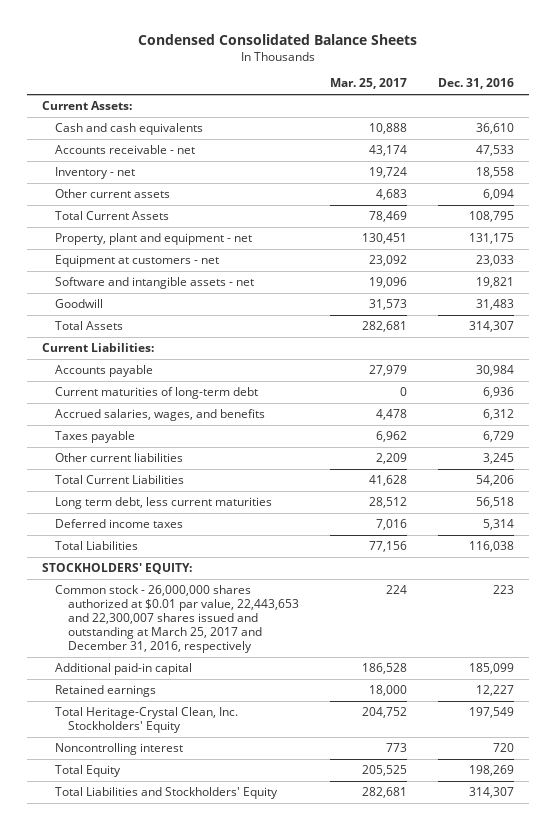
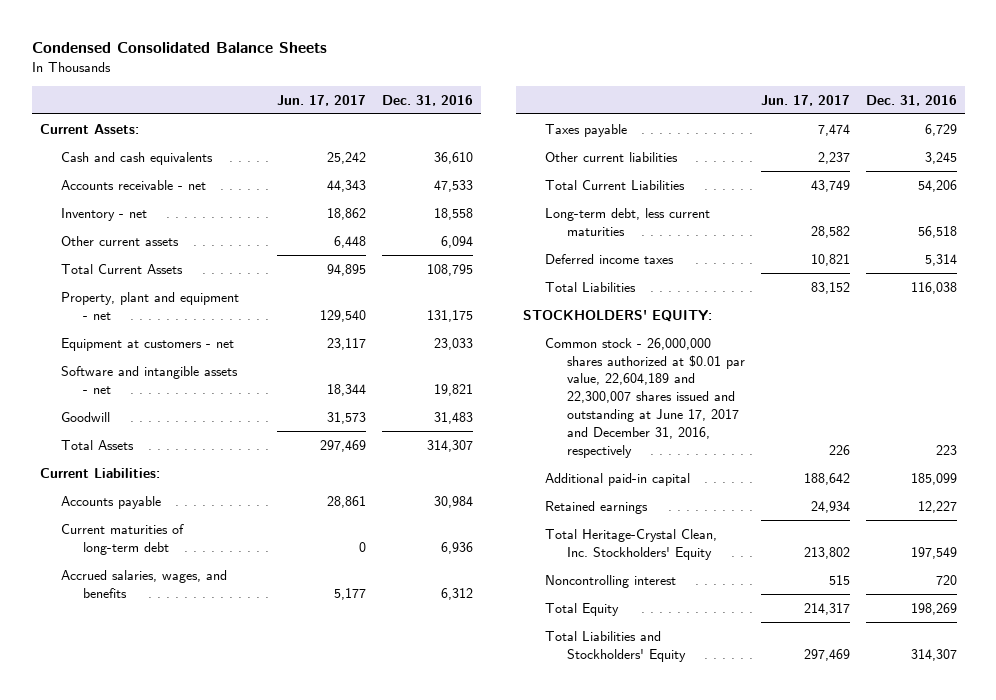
[329,78,407,90] Mar. 25, 2017 -> none
none -> [277,94,367,106] Jun. 17, 2017
[55,497,273,510] Long term debt, less current maturities -> [545,207,711,236] Long-term debt, less current maturities
[55,585,299,653] Common stock - 26,000,000 shares authorized at $0.01 par value, 22,443,653 and 22,300,007 shares issued and outstanding at March 25, 2017 and December 31, 2016, respectively -> [545,337,746,458] Common stock - 26,000,000 shares authorized at $0.01 par value, 22,604,189 and 22,300,007 shares issued and outstanding at June 17, 2017 and December 31, 2016, respectively

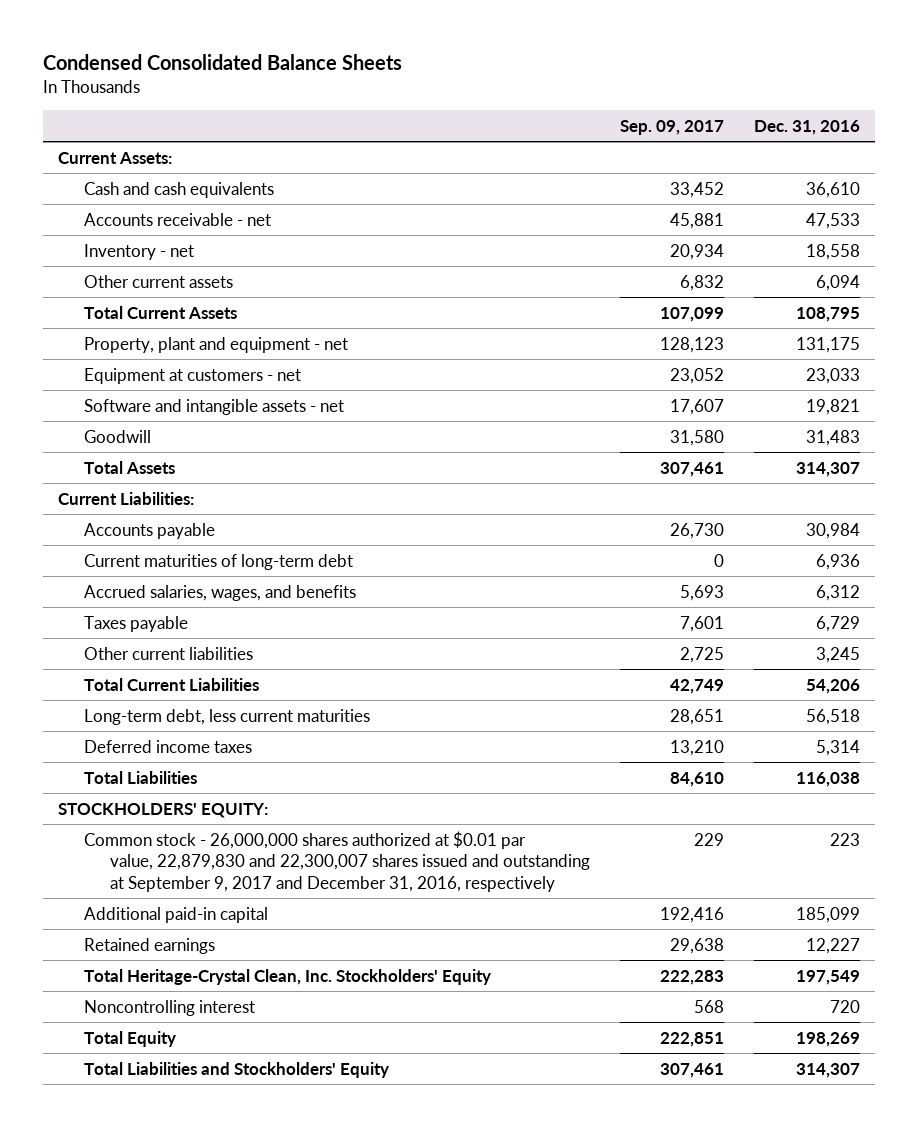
[277,94,367,106] Jun. 17, 2017 -> none
none -> [620,119,725,135] Sep. 09, 2017
[545,337,746,458] Common stock - 26,000,000 shares authorized at $0.01 par value, 22,604,189 and 22,300,007 shares issued and outstanding at June 17, 2017 and December 31, 2016, respectively -> [84,830,591,892] Common stock - 26,000,000 shares authorized at $0.01 par value, 22,879,830 and 22,300,007 shares issued and outstanding at September 9, 2017 and December 31, 2016, respectively

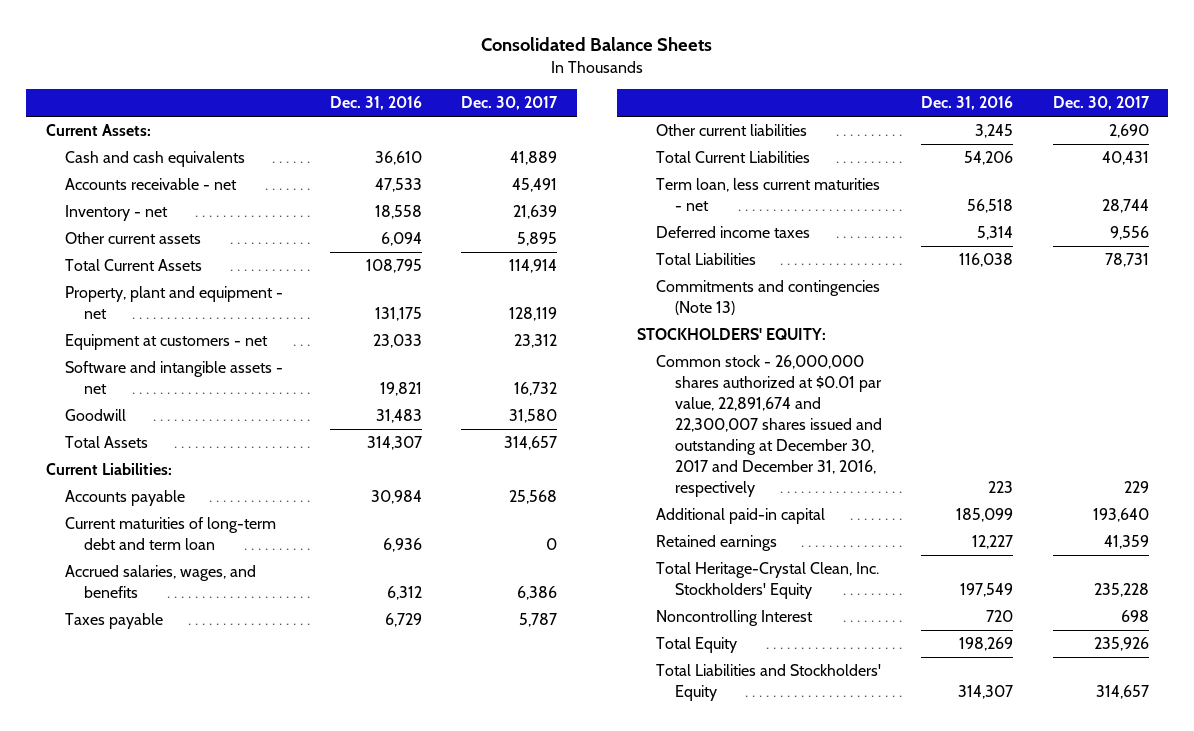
[43,53,403,70] Condensed Consolidated Balance Sheets -> [481,37,713,52] Consolidated Balance Sheets
[620,119,725,135] Sep. 09, 2017 -> none
none -> [461,96,559,111] Dec. 30, 2017
[84,553,354,570] Current maturities of long-term debt -> [64,516,276,550] Current maturities of long-term debt and term loan
[84,708,371,725] Long-term debt, less current maturities -> [656,177,881,211] Term loan, less current maturities - net
none -> [656,279,881,315] Commitments and contingencies (Note 13)
[84,830,591,892] Common stock - 26,000,000 shares authorized at $0.01 par value, 22,879,830 and 22,300,007 shares issued and outstanding at September 9, 2017 and December 31, 2016, respectively -> [656,354,883,497] Common stock - 26,000,000 shares authorized at $0.01 par value, 22,891,674 and 22,300,007 shares issued and outstanding at December 30, 2017 and December 31, 2016, respectively
[84,999,256,1016] Noncontrolling interest -> [656,609,814,626] Noncontrolling Interest

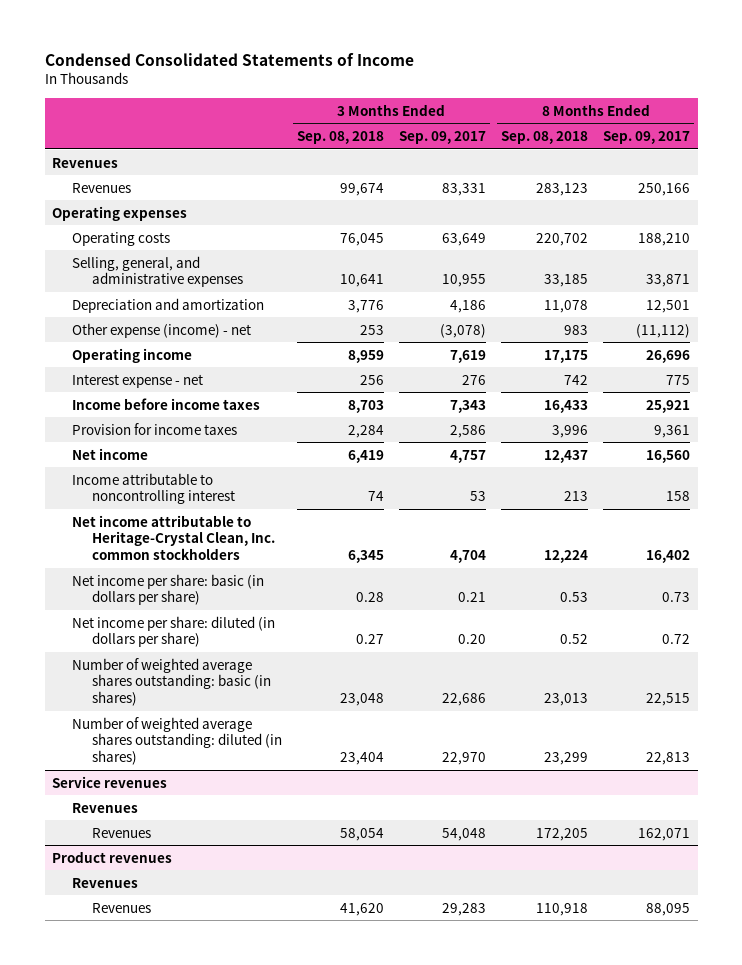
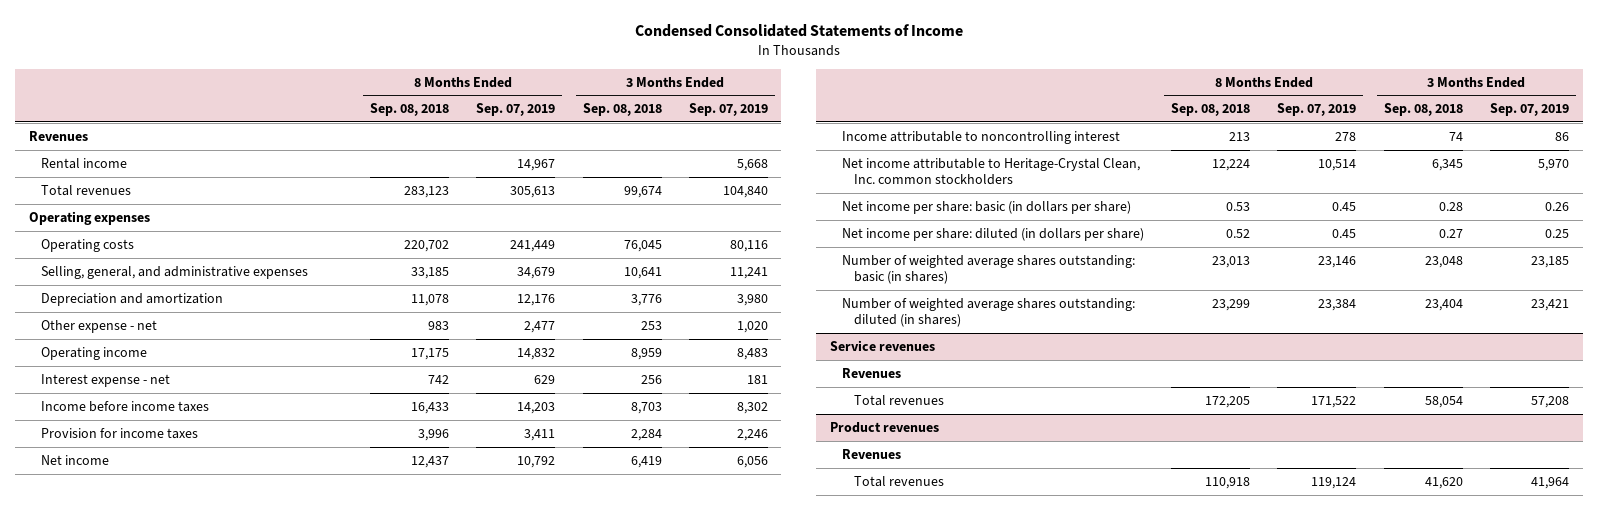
[398,131,486,145] Sep. 09, 2017 -> none
[603,131,691,145] Sep. 09, 2017 -> none
none -> [476,103,556,117] Sep. 07, 2019
none -> [688,103,768,117] Sep. 07, 2019
none -> [40,157,127,169] Rental income
[71,182,131,193] Revenues -> [40,184,131,196] Total revenues
[71,322,251,338] Other expense (income) - net -> [40,319,157,333] Other expense - net
[91,827,151,838] Revenues -> [853,394,944,406] Total revenues
[91,902,151,913] Revenues -> [853,475,944,487] Total revenues

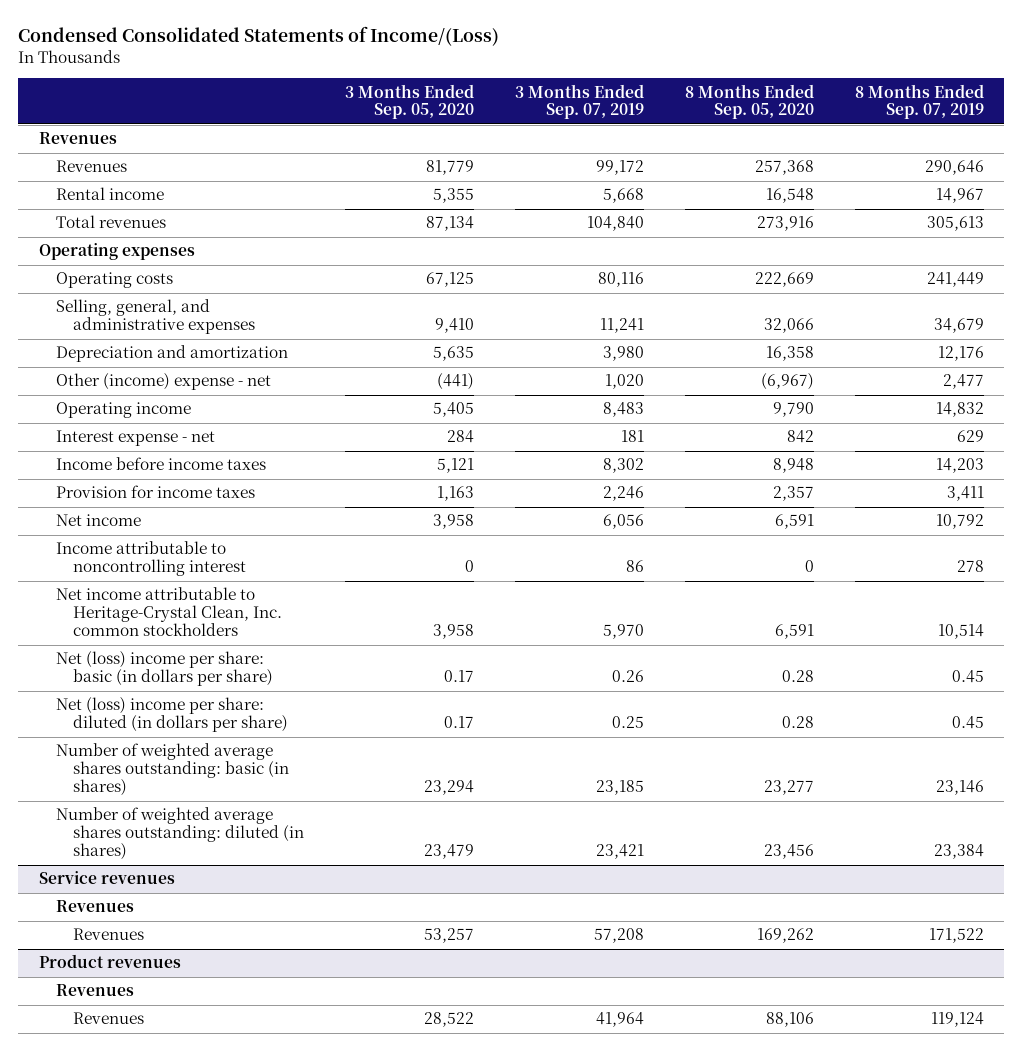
[634,24,963,38] Condensed Consolidated Statements of Income -> [18,26,500,47] Condensed Consolidated Statements of Income/(Loss)
[369,103,449,117] Sep. 08, 2018 -> none
[582,103,662,117] Sep. 08, 2018 -> none
none -> [344,83,474,120] 3 Months Ended Sep. 05, 2020
none -> [684,83,814,120] 8 Months Ended Sep. 05, 2020
none -> [55,160,127,173] Revenues
[40,319,157,333] Other expense - net -> [55,373,271,391] Other (income) expense - net
[841,200,1131,214] Net income per share: basic (in dollars per share) -> [55,651,274,687] Net (loss) income per share: basic (in dollars per share)
[841,227,1144,241] Net income per share: diluted (in dollars per share) -> [55,697,289,733] Net (loss) income per share: diluted (in dollars per share)
[853,394,944,406] Total revenues -> [73,928,145,941] Revenues
[853,475,944,487] Total revenues -> [73,1012,145,1025] Revenues

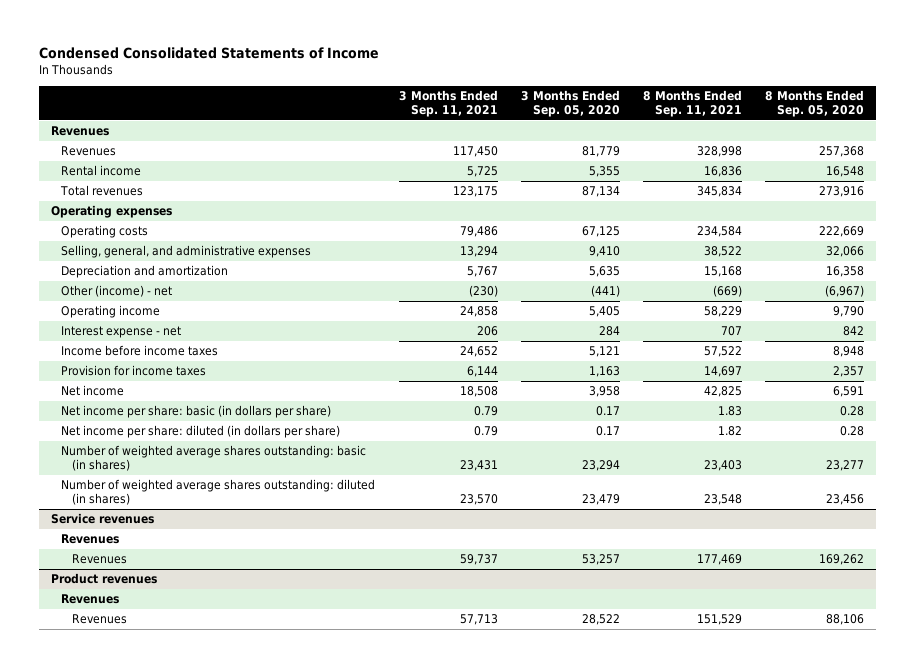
[18,26,500,47] Condensed Consolidated Statements of Income/(Loss) -> [39,46,380,59] Condensed Consolidated Statements of Income
[514,83,644,120] 3 Months Ended Sep. 07, 2019 -> none
[854,83,984,120] 8 Months Ended Sep. 07, 2019 -> none
none -> [398,89,498,118] 3 Months Ended Sep. 11, 2021
none -> [643,89,743,118] 8 Months Ended Sep. 11, 2021
[55,373,271,391] Other (income) expense - net -> [61,285,173,298] Other (income) - net
[55,541,247,577] Income attributable to noncontrolling interest -> none
[55,587,283,637] Net income attributable to Heritage-Crystal Clean, Inc. common stockholders -> none
[55,651,274,687] Net (loss) income per share: basic (in dollars per share) -> [61,405,332,419] Net income per share: basic (in dollars per share)
[55,697,289,733] Net (loss) income per share: diluted (in dollars per share) -> [61,425,341,439] Net income per share: diluted (in dollars per share)

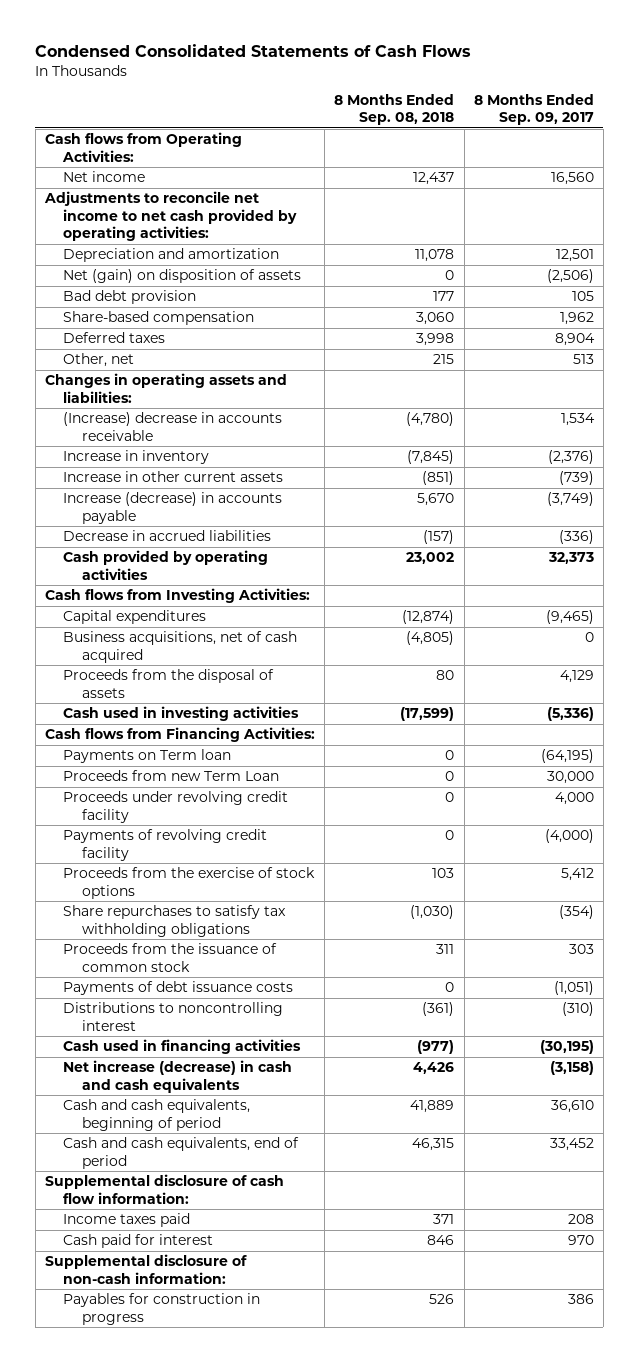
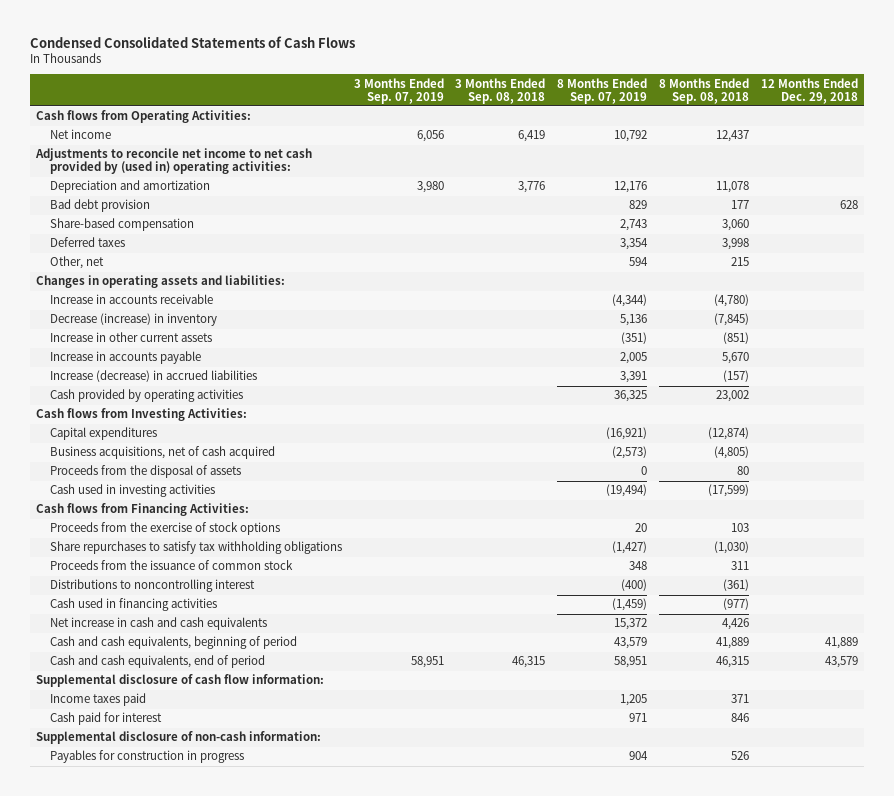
[473,93,594,126] 8 Months Ended Sep. 09, 2017 -> none
none -> [353,77,444,104] 3 Months Ended Sep. 07, 2019
none -> [455,77,546,104] 3 Months Ended Sep. 08, 2018
none -> [557,77,648,104] 8 Months Ended Sep. 07, 2019
none -> [760,77,858,104] 12 Months Ended Dec. 29, 2018
[44,191,298,242] Adjustments to reconcile net income to net cash provided by operating activities: -> [35,148,313,175] Adjustments to reconcile net income to net cash provided by (used in) operating activities:
[63,269,302,284] Net (gain) on disposition of assets -> none
[63,412,283,441] (Increase) decrease in accounts receivable -> [49,294,213,305] Increase in accounts receivable
[63,450,210,465] Increase in inventory -> [49,313,217,327] Decrease (increase) in inventory
[63,492,283,524] Increase (decrease) in accounts payable -> [49,351,201,365] Increase in accounts payable
[63,530,272,542] Decrease in accrued liabilities -> [49,370,257,383] Increase (decrease) in accrued liabilities
[63,749,232,764] Payments on Term loan -> none
[63,770,280,782] Proceeds from new Term Loan -> none
[63,791,289,823] Proceeds under revolving credit facility -> none
[63,829,268,861] Payments of revolving credit facility -> none
[63,981,294,996] Payments of debt issuance costs -> none
[63,1060,293,1093] Net increase (decrease) in cash and cash equivalents -> [49,617,267,631] Net increase in cash and cash equivalents

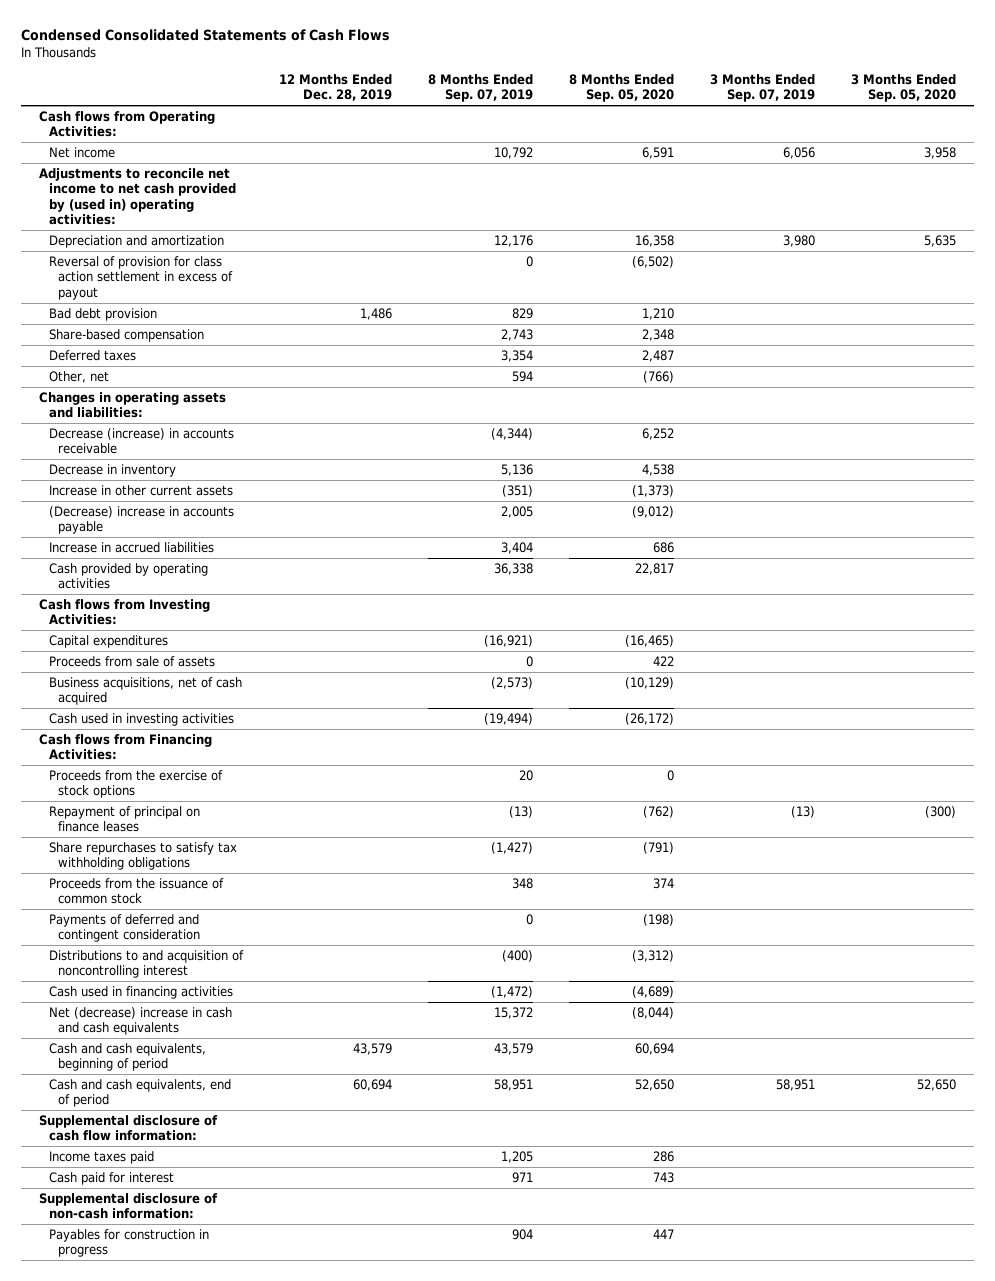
[455,77,546,104] 3 Months Ended Sep. 08, 2018 -> none
[659,77,750,104] 8 Months Ended Sep. 08, 2018 -> none
[760,77,858,104] 12 Months Ended Dec. 29, 2018 -> none
none -> [278,73,392,102] 12 Months Ended Dec. 28, 2019
none -> [569,73,675,103] 8 Months Ended Sep. 05, 2020
none -> [851,73,957,103] 3 Months Ended Sep. 05, 2020
none -> [48,255,234,300] Reversal of provision for class action settlement in excess of payout
[49,294,213,305] Increase in accounts receivable -> [48,427,234,455] Decrease (increase) in accounts receivable
[49,313,217,327] Decrease (increase) in inventory -> [48,463,176,477] Decrease in inventory
[49,351,201,365] Increase in accounts payable -> [48,505,234,535] (Decrease) increase in accounts payable
[49,370,257,383] Increase (decrease) in accrued liabilities -> [48,541,214,553] Increase in accrued liabilities
[620,371,648,384] 3,391 -> [500,541,533,554] 3,404
[614,390,648,403] 36,325 -> [493,562,533,575] 36,338
none -> [48,655,215,667] Proceeds from sale of assets
[49,465,241,479] Proceeds from the disposal of assets -> none
none -> [48,805,200,833] Repayment of principal on finance leases
none -> [48,913,201,943] Payments of deferred and contingent consideration
[49,579,255,593] Distributions to noncontrolling interest -> [48,949,244,979] Distributions to and acquisition of noncontrolling interest
[612,598,648,612] (1,459) -> [490,985,533,998] (1,472)
[49,617,267,631] Net increase in cash and cash equivalents -> [48,1006,232,1036] Net (decrease) increase in cash and cash equivalents

